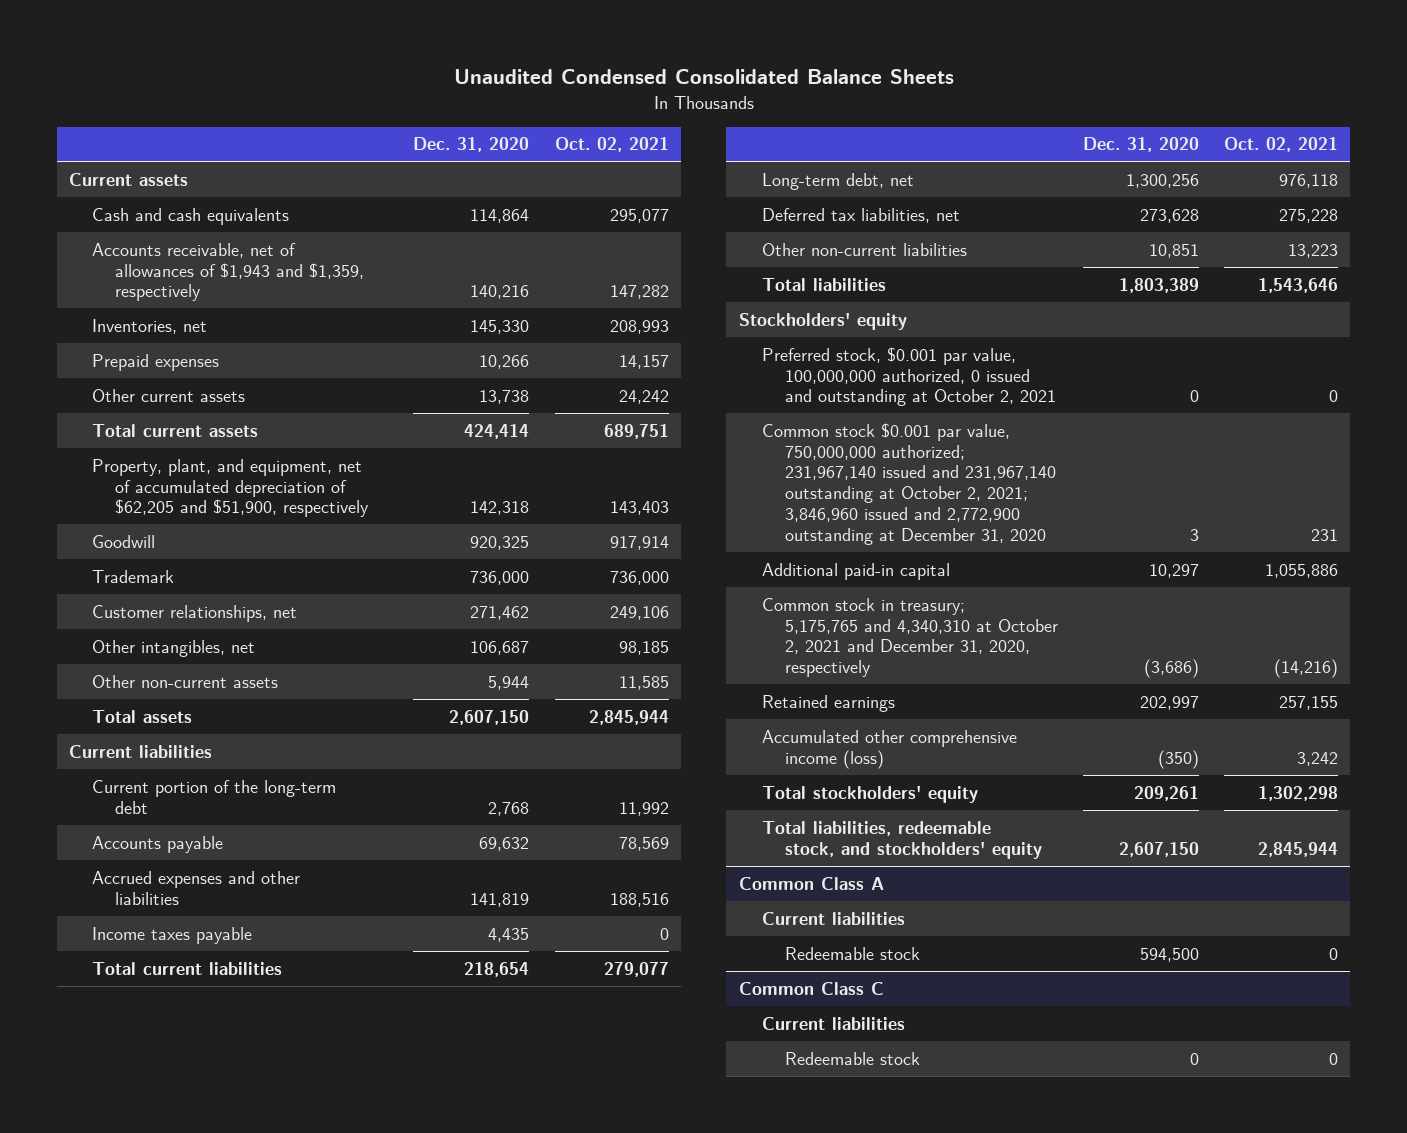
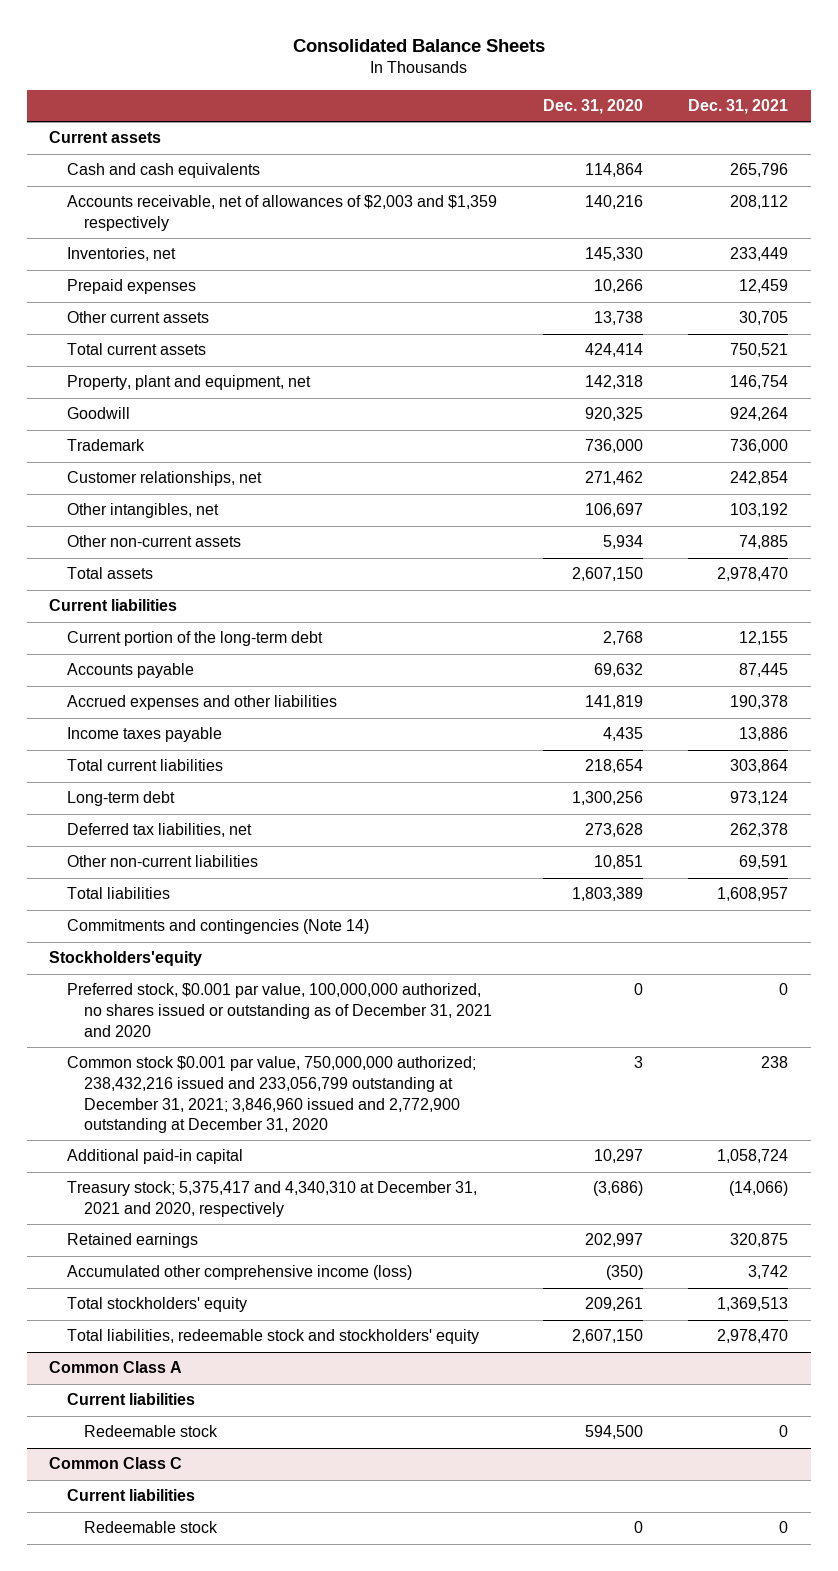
[453,69,954,85] Unaudited Condensed Consolidated Balance Sheets -> [292,38,545,52] Consolidated Balance Sheets
[554,137,669,153] Oct. 02, 2021 -> none
none -> [688,98,789,114] Dec. 31, 2021
[92,242,365,302] Accounts receivable, net of allowances of $1,943 and $1,359, respectively -> [66,195,497,231] Accounts receivable, net of allowances of $2,003 and $1,359 respectively
[92,458,370,518] Property, plant, and equipment, net of accumulated depreciation of $62,205 and $51,900, respectively -> [66,375,311,391] Property, plant and equipment, net
[470,640,530,655] 106,687 -> [584,503,643,518] 106,697
[488,675,530,690] 5,944 -> [602,535,643,550] 5,934
[761,172,914,190] Long-term debt, net -> [66,791,175,807] Long-term debt
none -> [66,919,369,935] Commitments and contingencies (Note 14)
[738,312,907,330] Stockholders' equity -> [49,951,203,967] Stockholders'equity
[761,346,1056,407] Preferred stock, $0.001 par value, 100,000,000 authorized, 0 issued and outstanding at October 2, 2021 -> [66,983,493,1037] Preferred stock, $0.001 par value, 100,000,000 authorized, no shares issued or outstanding as of December 31, 2021 and 2020
[761,422,1056,545] Common stock $0.001 par value, 750,000,000 authorized; 231,967,140 issued and 231,967,140 outstanding at October 2, 2021; 3,846,960 issued and 2,772,900 outstanding at December 31, 2020 -> [66,1056,476,1134] Common stock $0.001 par value, 750,000,000 authorized; 238,432,216 issued and 233,056,799 outstanding at December 31, 2021; 3,846,960 issued and 2,772,900 outstanding at December 31, 2020
[761,597,1058,678] Common stock in treasury; 5,175,765 and 4,340,310 at October 2, 2021 and December 31, 2020, respectively -> [66,1181,477,1217] Treasury stock; 5,375,417 and 4,340,310 at December 31, 2021 and 2020, respectively
[761,820,1042,859] Total liabilities, redeemable stock, and stockholders' equity -> [66,1329,479,1345] Total liabilities, redeemable stock and stockholders' equity

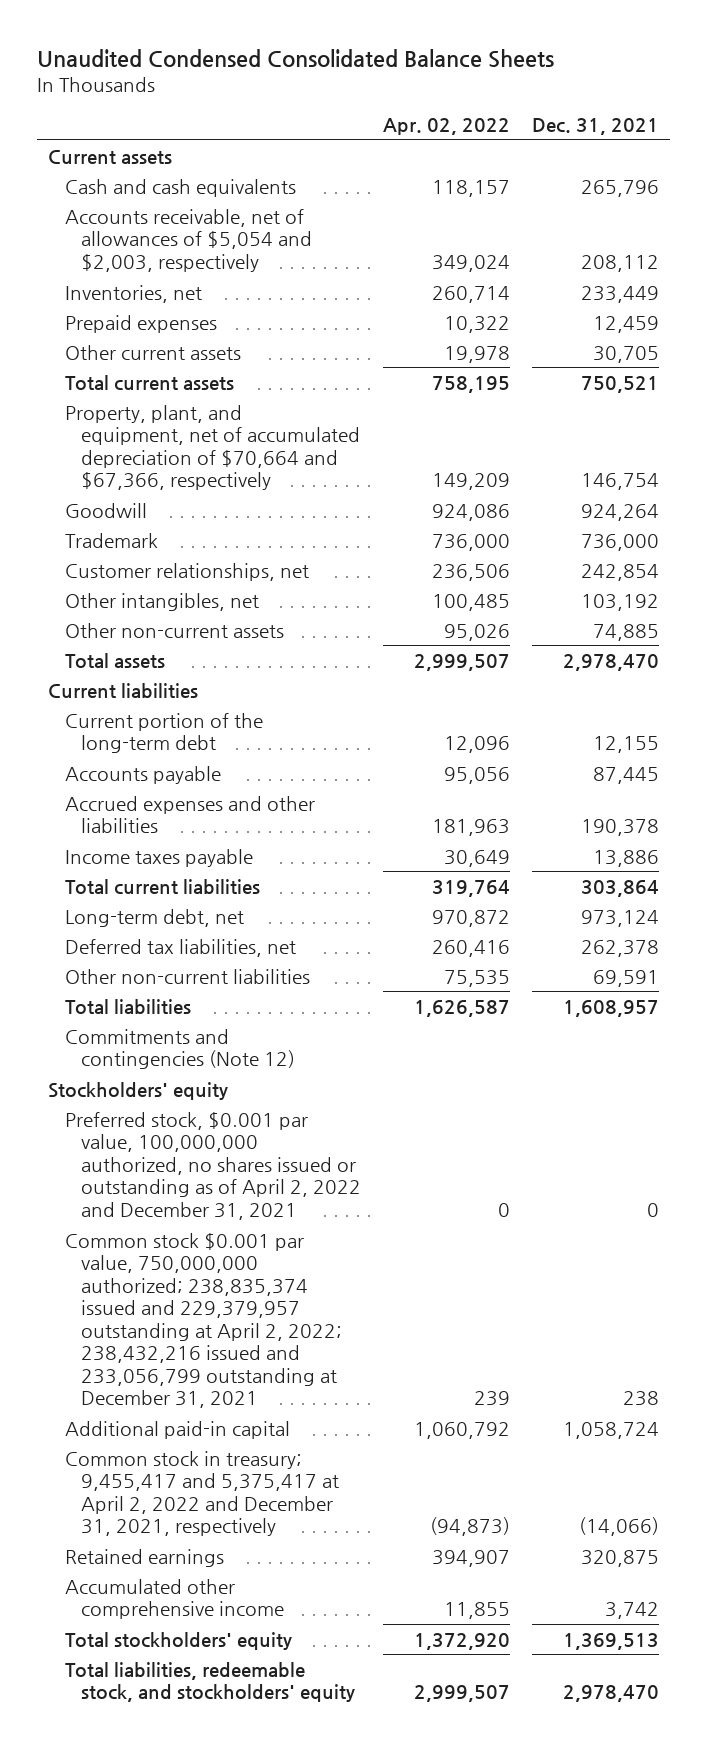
[292,38,545,52] Consolidated Balance Sheets -> [37,48,555,68] Unaudited Condensed Consolidated Balance Sheets
[542,98,643,114] Dec. 31, 2020 -> none
none -> [383,117,511,135] Apr. 02, 2022
[66,195,497,231] Accounts receivable, net of allowances of $2,003 and $1,359 respectively -> [64,208,313,272] Accounts receivable, net of allowances of $5,054 and $2,003, respectively
[66,375,311,391] Property, plant and equipment, net -> [64,404,361,491] Property, plant, and equipment, net of accumulated depreciation of $70,664 and $67,366, respectively
[66,791,175,807] Long-term debt -> [64,908,244,927] Long-term debt, net
[66,919,369,935] Commitments and contingencies (Note 14) -> [64,1028,296,1070] Commitments and contingencies (Note 12)
[49,951,203,967] Stockholders'equity -> [48,1081,229,1100] Stockholders' equity
[66,983,493,1037] Preferred stock, $0.001 par value, 100,000,000 authorized, no shares issued or outstanding as of December 31, 2021 and 2020 -> [64,1111,362,1220] Preferred stock, $0.001 par value, 100,000,000 authorized, no shares issued or outstanding as of April 2, 2022 and December 31, 2021
[66,1056,476,1134] Common stock $0.001 par value, 750,000,000 authorized; 238,432,216 issued and 233,056,799 outstanding at December 31, 2021; 3,846,960 issued and 2,772,900 outstanding at December 31, 2020 -> [64,1232,343,1409] Common stock $0.001 par value, 750,000,000 authorized; 238,835,374 issued and 229,379,957 outstanding at April 2, 2022; 238,432,216 issued and 233,056,799 outstanding at December 31, 2021
[66,1181,477,1217] Treasury stock; 5,375,417 and 4,340,310 at December 31, 2021 and 2020, respectively -> [64,1450,340,1537] Common stock in treasury; 9,455,417 and 5,375,417 at April 2, 2022 and December 31, 2021, respectively
[66,1265,412,1281] Accumulated other comprehensive income (loss) -> [64,1578,285,1620] Accumulated other comprehensive income
[49,1361,183,1374] Common Class A -> none
[66,1393,195,1406] Current liabilities -> none
[84,1425,219,1438] Redeemable stock -> none
[49,1457,183,1470] Common Class C -> none
[66,1489,195,1502] Current liabilities -> none
[84,1521,219,1534] Redeemable stock -> none
[66,1329,479,1345] Total liabilities, redeemable stock and stockholders' equity -> [64,1661,356,1703] Total liabilities, redeemable stock, and stockholders' equity

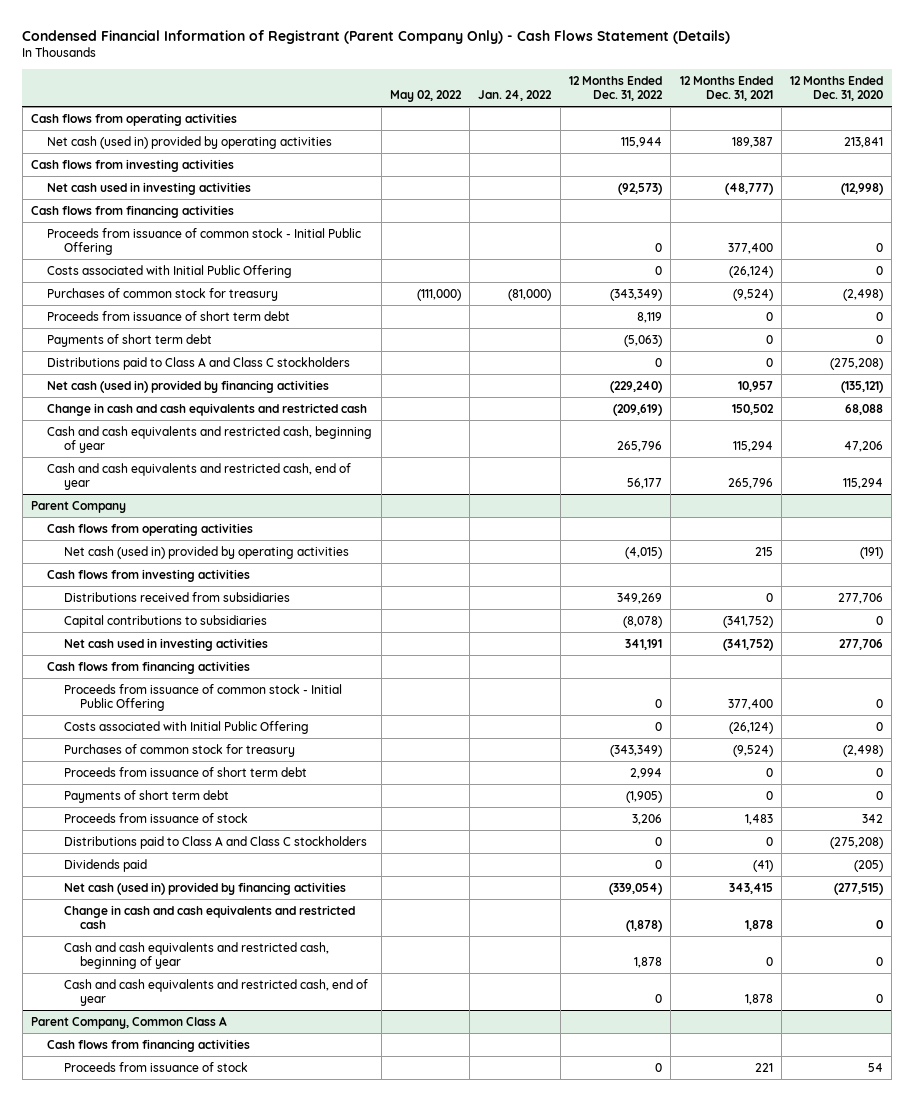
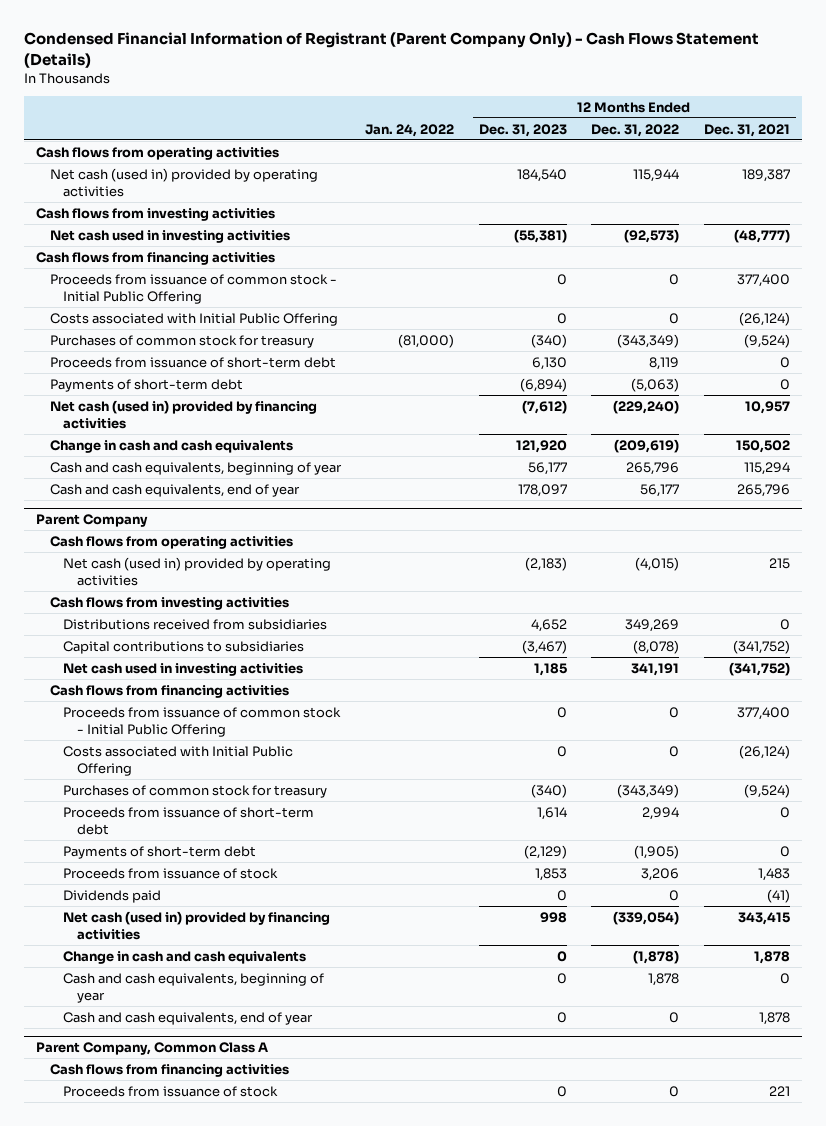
[389,89,462,102] May 02, 2022 -> none
[790,75,884,101] 12 Months Ended Dec. 31, 2020 -> none
none -> [478,123,567,137] Dec. 31, 2023
[47,356,351,370] Distributions paid to Class A and Class C stockholders -> none
[47,310,291,321] Proceeds from issuance of short term debt -> [49,356,336,368] Proceeds from issuance of short-term debt
[47,333,213,347] Payments of short term debt -> [49,378,243,392] Payments of short-term debt
[47,402,368,416] Change in cash and cash equivalents and restricted cash -> [49,439,293,453] Change in cash and cash equivalents
[47,425,373,453] Cash and cash equivalents and restricted cash, beginning of year -> [49,461,342,475] Cash and cash equivalents, beginning of year
[47,462,352,490] Cash and cash equivalents and restricted cash, end of year -> [49,483,300,497] Cash and cash equivalents, end of year
[63,766,307,777] Proceeds from issuance of short term debt -> [63,806,315,835] Proceeds from issuance of short-term debt
[63,789,229,803] Payments of short term debt -> [63,845,257,859] Payments of short-term debt
[63,835,367,849] Distributions paid to Class A and Class C stockholders -> none
[63,904,355,929] Change in cash and cash equivalents and restricted cash -> [63,950,307,964] Change in cash and cash equivalents
[63,941,329,969] Cash and cash equivalents and restricted cash, beginning of year -> [63,972,325,1003] Cash and cash equivalents, beginning of year
[63,978,368,1006] Cash and cash equivalents and restricted cash, end of year -> [63,1011,314,1025] Cash and cash equivalents, end of year

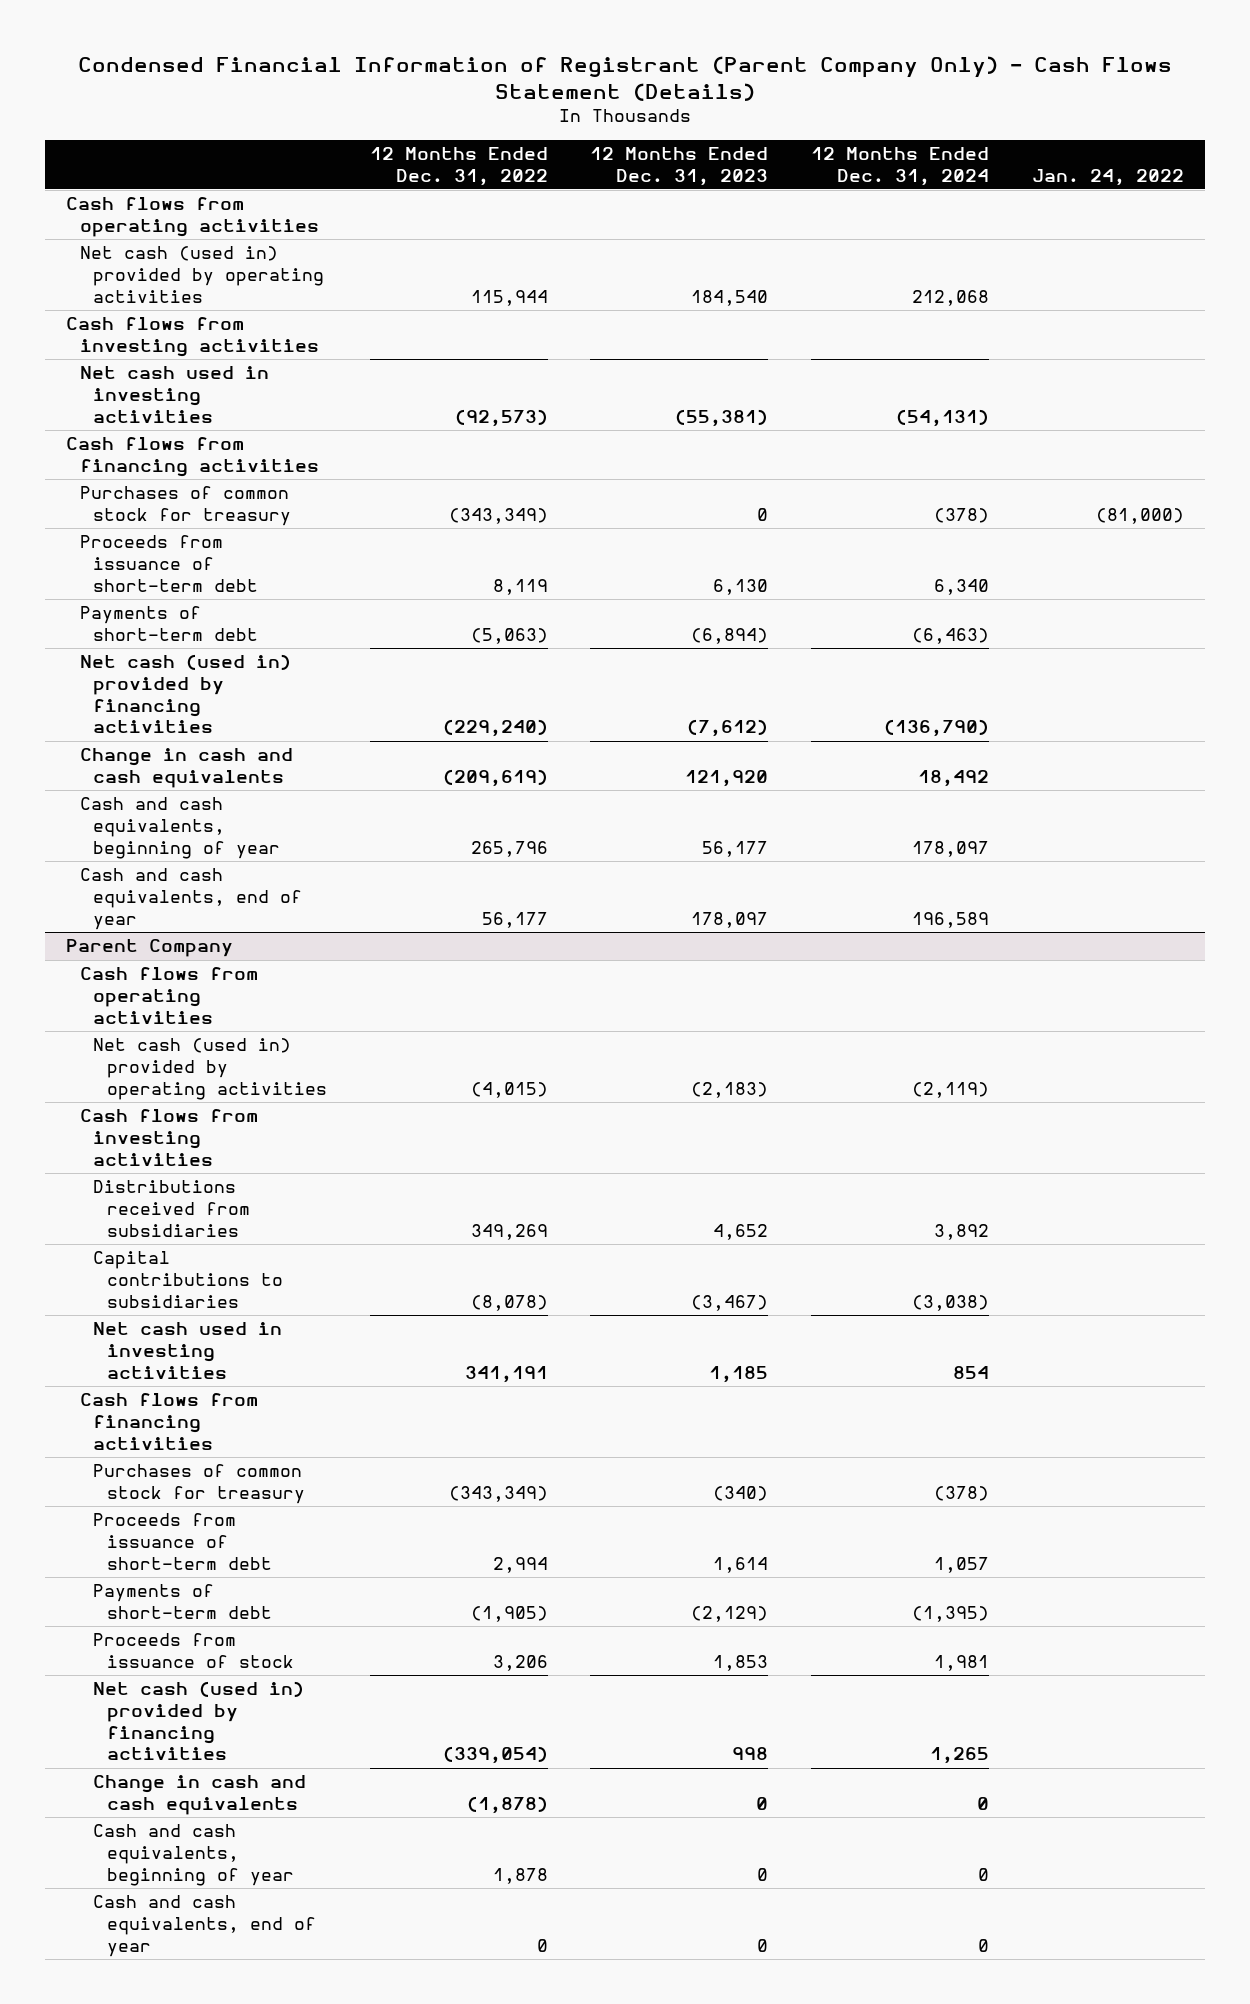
[703,123,790,137] Dec. 31, 2021 -> none
none -> [811,147,990,186] 12 Months Ended Dec. 31, 2024
[49,273,337,304] Proceeds from issuance of common stock - Initial Public Offering -> none
[49,312,338,326] Costs associated with Initial Public Offering -> none
[530,333,567,348] (340) -> [757,508,769,522] 0
[63,706,342,737] Proceeds from issuance of common stock - Initial Public Offering -> none
[63,745,294,776] Costs associated with Initial Public Offering -> none
[63,889,162,903] Dividends paid -> none
[36,1042,269,1056] Parent Company, Common Class A -> none
[49,1063,289,1077] Cash flows from financing activities -> none
[63,1085,279,1097] Proceeds from issuance of stock -> none

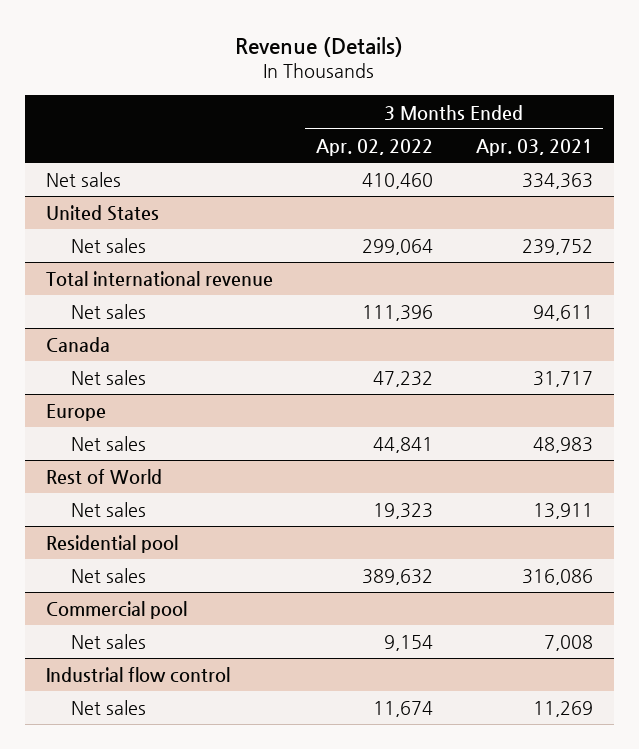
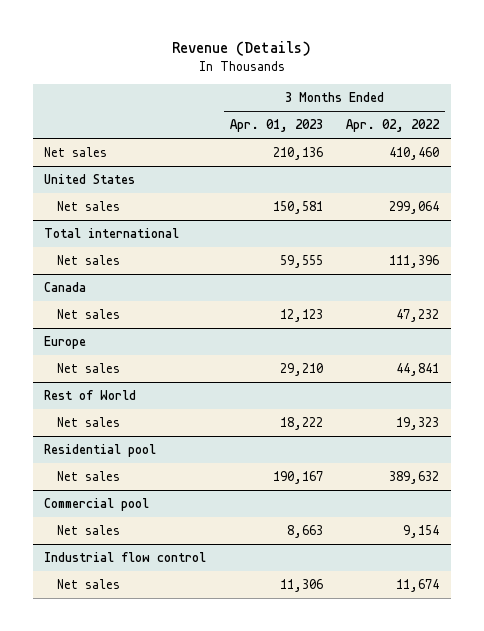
[475,138,593,156] Apr. 03, 2021 -> none
none -> [229,119,323,133] Apr. 01, 2023
[46,271,274,287] Total international revenue -> [44,228,180,239] Total international

